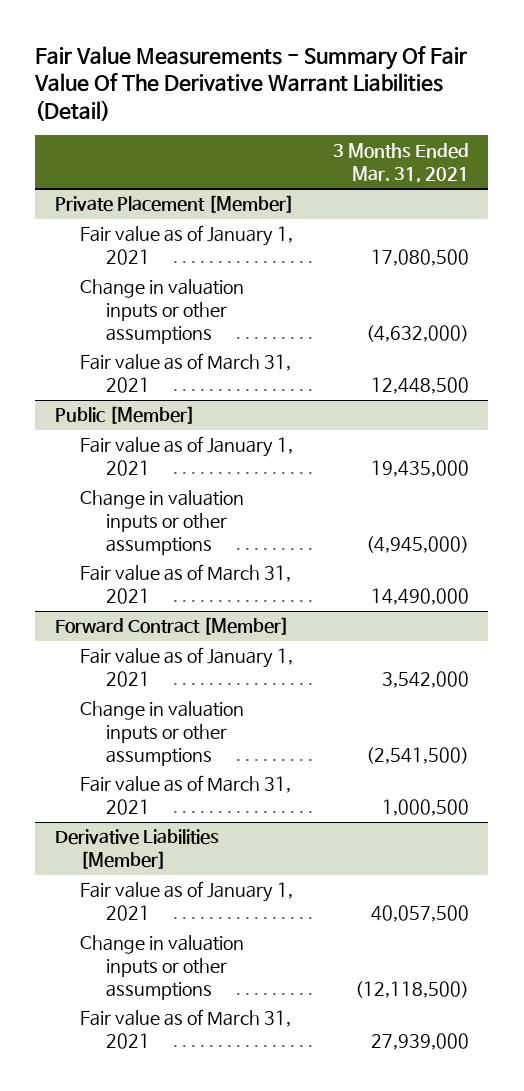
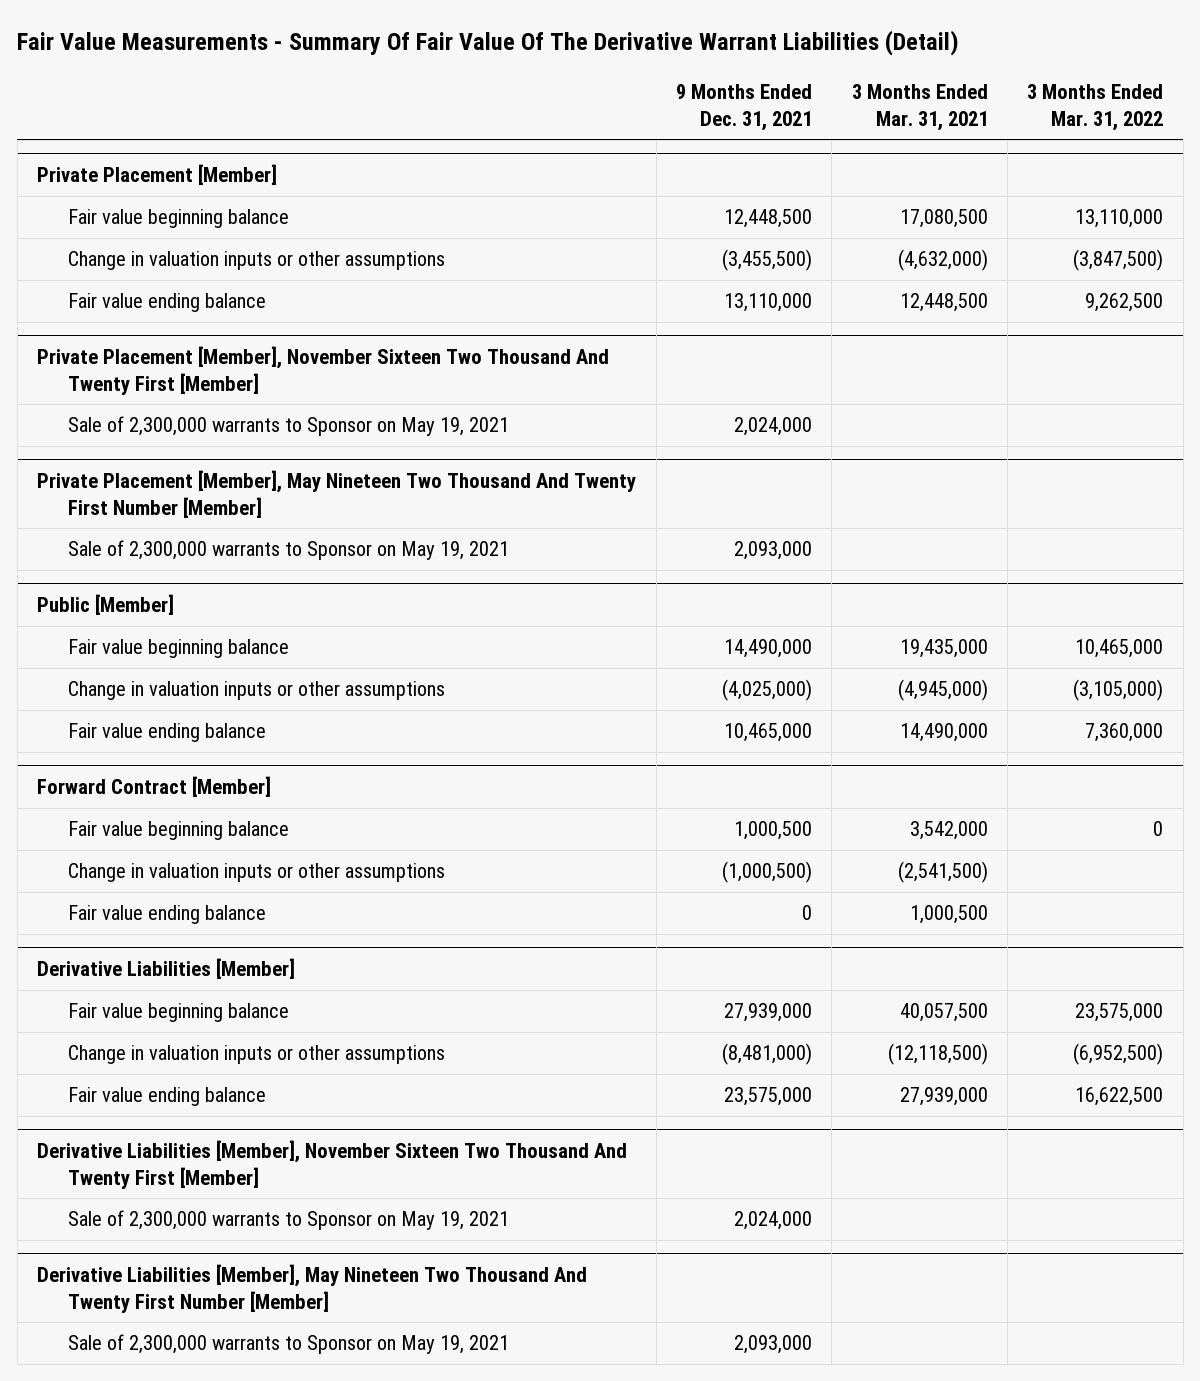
none -> [675,83,812,131] 9 Months Ended Dec. 31, 2021
none -> [1027,83,1164,131] 3 Months Ended Mar. 31, 2022
[80,225,294,266] Fair value as of January 1, 2021 -> [67,209,289,229] Fair value beginning balance
[80,353,292,394] Fair value as of March 31, 2021 -> [67,293,266,313] Fair value ending balance
none -> [37,345,610,395] Private Placement [Member], November Sixteen Two Thousand And Twenty First [Member]
none -> [67,416,509,437] Sale of 2,300,000 warrants to Sponsor on May 19, 2021
none -> [37,469,637,518] Private Placement [Member], May Nineteen Two Thousand And Twenty First Number [Member]
none -> [67,540,509,561] Sale of 2,300,000 warrants to Sponsor on May 19, 2021
[80,436,294,477] Fair value as of January 1, 2021 -> [67,639,289,659] Fair value beginning balance
[80,564,292,605] Fair value as of March 31, 2021 -> [67,723,266,743] Fair value ending balance
[80,647,294,688] Fair value as of January 1, 2021 -> [67,821,289,841] Fair value beginning balance
[80,775,292,816] Fair value as of March 31, 2021 -> [67,905,266,925] Fair value ending balance
[80,881,294,922] Fair value as of January 1, 2021 -> [67,1003,289,1023] Fair value beginning balance
[80,1009,292,1050] Fair value as of March 31, 2021 -> [67,1087,266,1107] Fair value ending balance
none -> [37,1139,628,1189] Derivative Liabilities [Member], November Sixteen Two Thousand And Twenty First [Member]
none -> [67,1210,509,1231] Sale of 2,300,000 warrants to Sponsor on May 19, 2021
none -> [37,1263,588,1313] Derivative Liabilities [Member], May Nineteen Two Thousand And Twenty First Number [Member]
none -> [67,1334,509,1355] Sale of 2,300,000 warrants to Sponsor on May 19, 2021

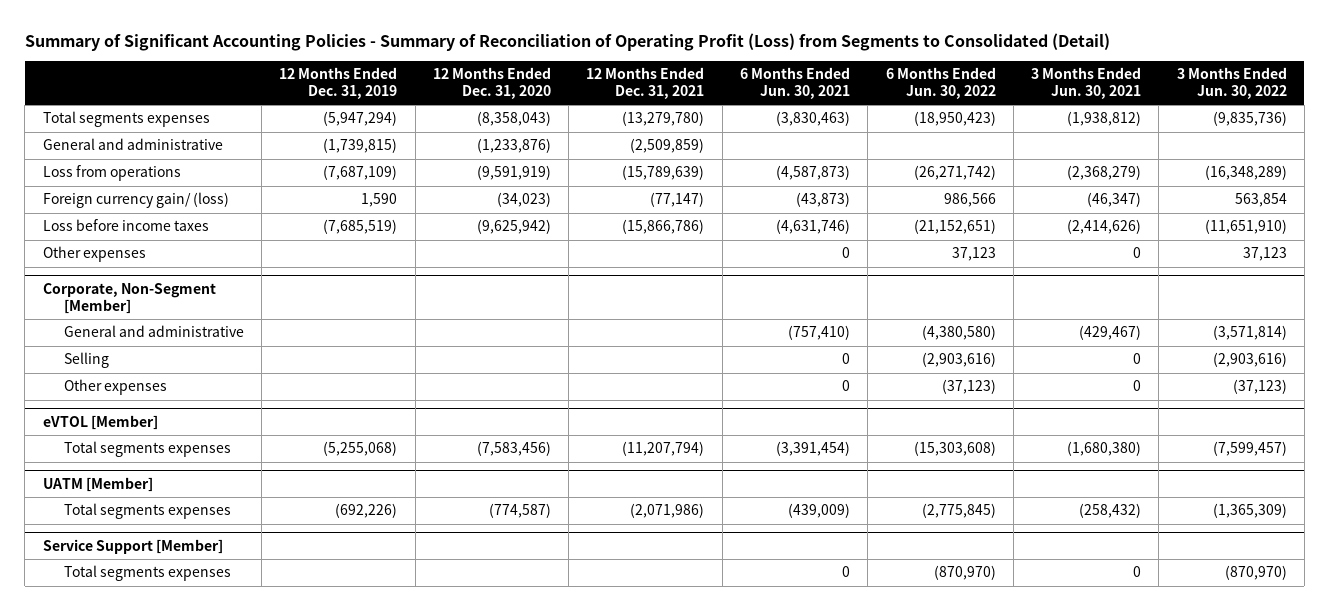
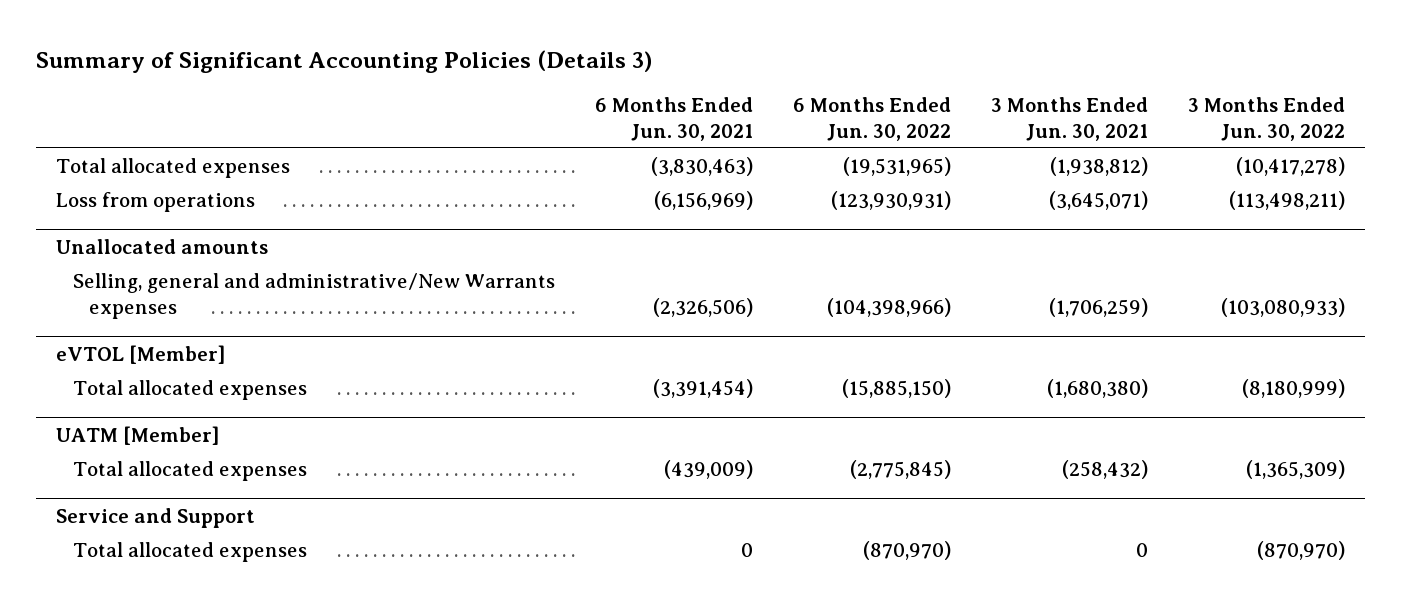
[24,32,1110,51] Summary of Significant Accounting Policies - Summary of Reconciliation of Operating Profit (Loss) from Segments to Consolidated (Detail) -> [36,49,653,73] Summary of Significant Accounting Policies (Details 3)
[279,67,398,99] 12 Months Ended Dec. 31, 2019 -> none
[432,67,551,99] 12 Months Ended Dec. 31, 2020 -> none
[586,67,705,99] 12 Months Ended Dec. 31, 2021 -> none
[42,138,223,151] General and administrative -> none
[42,192,229,209] Foreign currency gain/ (loss) -> none
[42,219,209,232] Loss before income taxes -> none
[42,246,146,263] Other expenses -> none
[63,325,244,338] General and administrative -> none
[63,352,109,369] Selling -> none
[63,379,167,396] Other expenses -> none
[42,111,210,128] Total segments expenses -> [56,158,291,179] Total allocated expenses
[913,111,996,127] (18,950,423) -> [842,157,951,177] (19,531,965)
[1212,111,1287,127] (9,835,736) -> [1235,157,1345,177] (10,417,278)
[776,165,851,181] (4,587,873) -> [653,191,753,211] (6,156,969)
[913,165,996,181] (26,271,742) -> [830,191,951,211] (123,930,931)
[1067,165,1142,181] (2,368,279) -> [1048,191,1148,211] (3,645,071)
[1204,165,1287,181] (16,348,289) -> [1228,191,1345,211] (113,498,211)
[42,282,216,314] Corporate, Non-Segment [Member] -> [56,238,269,254] Unallocated amounts
none -> [72,273,555,319] Selling, general and administrative/New Warrants expenses
[63,441,231,458] Total segments expenses -> [72,380,307,401] Total allocated expenses
[913,441,996,457] (15,303,608) -> [841,379,951,399] (15,885,150)
[1212,441,1287,457] (7,599,457) -> [1241,379,1345,399] (8,180,999)
[63,503,231,520] Total segments expenses -> [72,461,307,482] Total allocated expenses
[42,538,223,554] Service Support [Member] -> [56,507,256,528] Service and Support
[63,565,231,582] Total segments expenses -> [72,542,307,563] Total allocated expenses

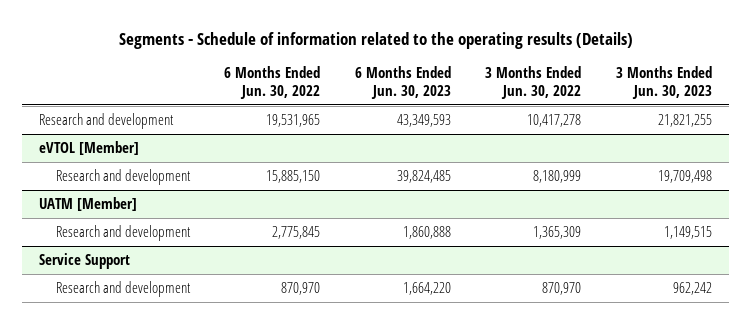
[36,49,653,73] Summary of Significant Accounting Policies (Details 3) -> [118,31,633,49] Segments - Schedule of information related to the operating results (Details)
[594,97,753,141] 6 Months Ended Jun. 30, 2021 -> none
[990,97,1148,141] 3 Months Ended Jun. 30, 2021 -> none
none -> [354,66,451,99] 6 Months Ended Jun. 30, 2023
none -> [615,66,712,99] 3 Months Ended Jun. 30, 2023
[56,158,291,179] Total allocated expenses -> none
[56,192,256,213] Loss from operations -> none
[56,238,269,254] Unallocated amounts -> none
[72,273,555,319] Selling, general and administrative/New Warrants expenses -> none
none -> [39,113,175,130] Research and development
[72,380,307,401] Total allocated expenses -> none
none -> [55,169,191,186] Research and development
[72,461,307,482] Total allocated expenses -> none
[72,542,307,563] Total allocated expenses -> none
none -> [55,225,191,242] Research and development
[56,507,256,528] Service and Support -> [39,253,131,270] Service Support
none -> [55,281,191,298] Research and development

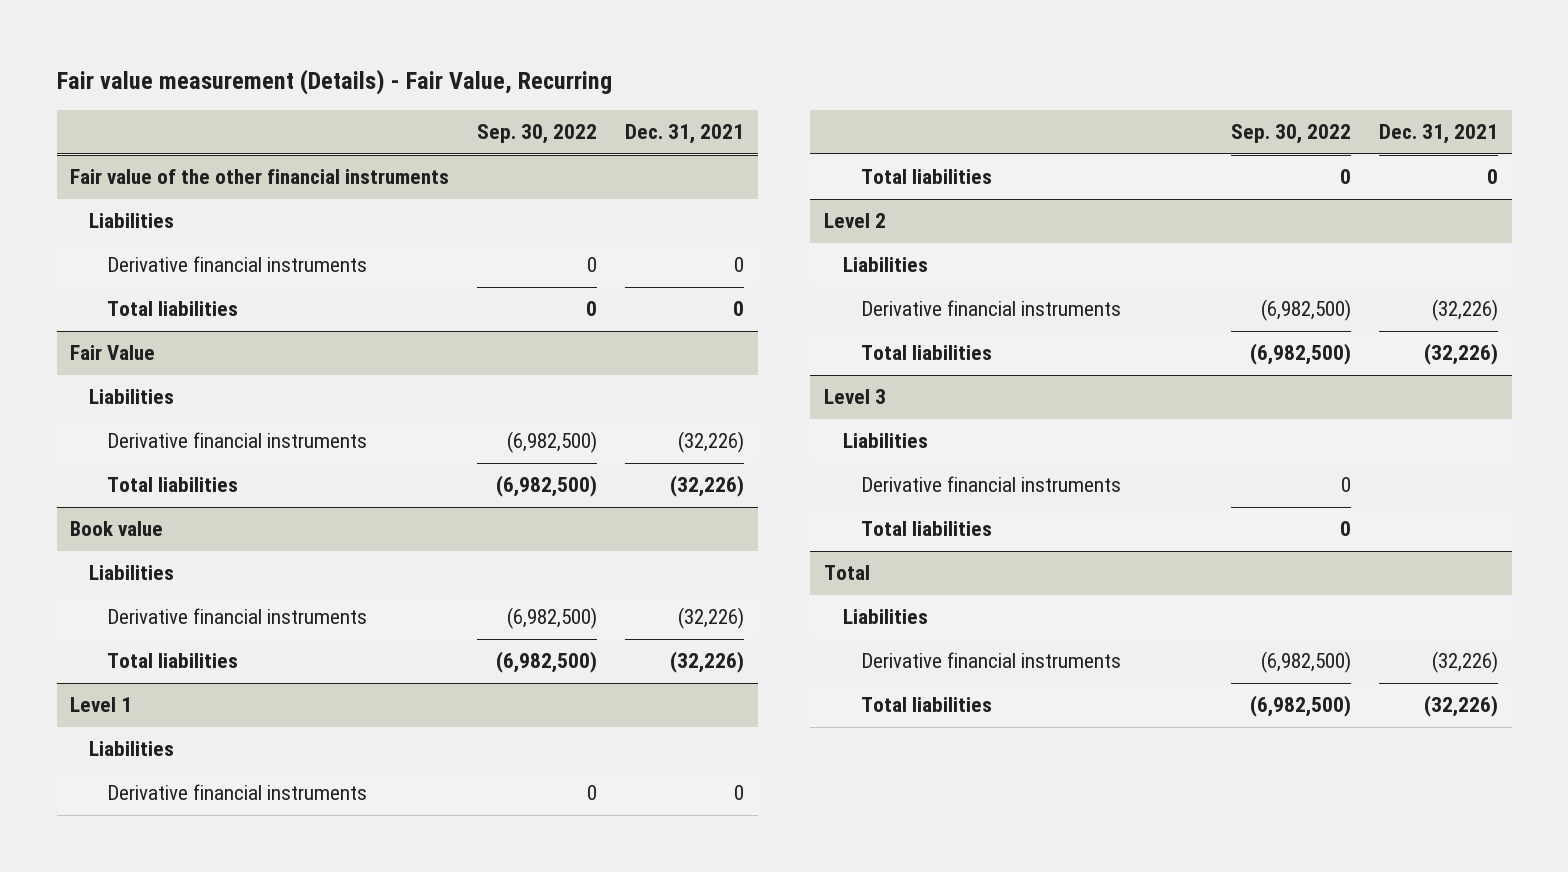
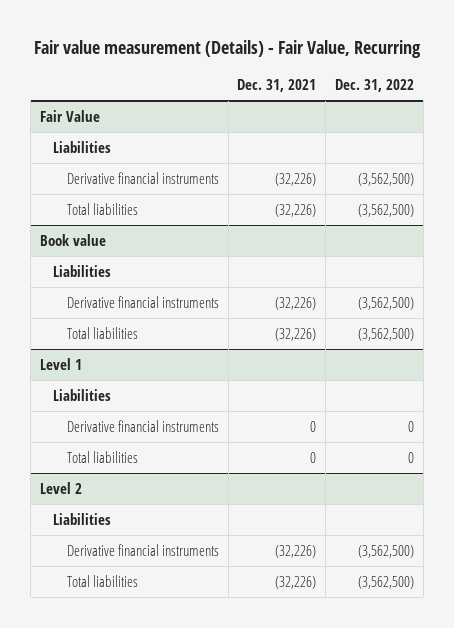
[477,124,598,145] Sep. 30, 2022 -> none
none -> [334,79,414,93] Dec. 31, 2022
[70,169,450,185] Fair value of the other financial instruments -> none
[88,213,174,229] Liabilities -> none
[107,256,368,273] Derivative financial instruments -> none
[107,301,239,317] Total liabilities -> none
[824,389,887,405] Level 3 -> none
[842,433,928,449] Liabilities -> none
[860,476,1121,493] Derivative financial instruments -> none
[860,521,992,537] Total liabilities -> none
[824,565,871,581] Total -> none
[842,609,928,625] Liabilities -> none
[860,652,1121,669] Derivative financial instruments -> none
[860,697,992,713] Total liabilities -> none

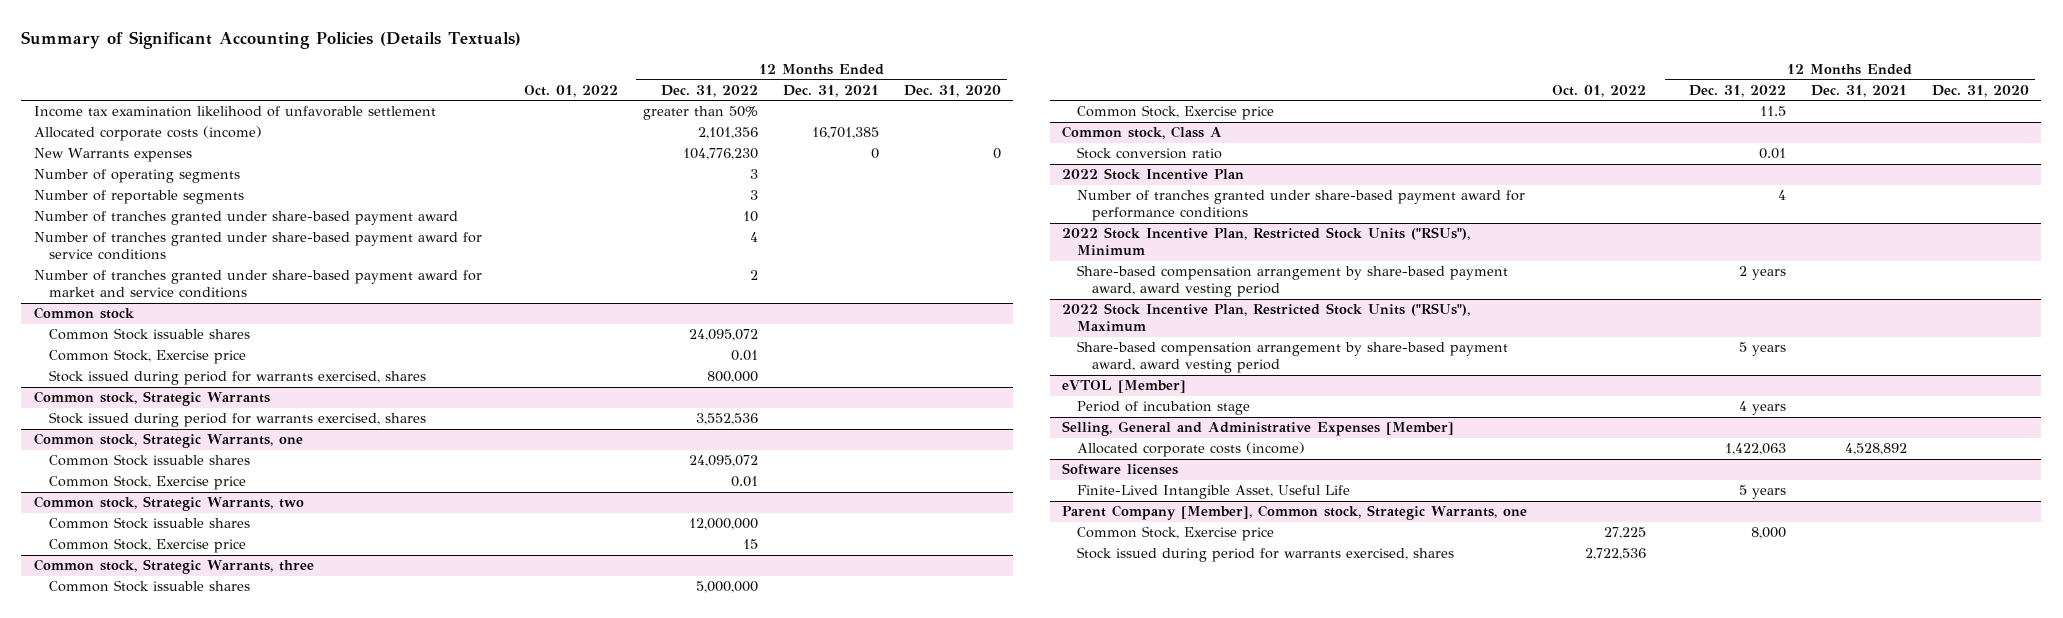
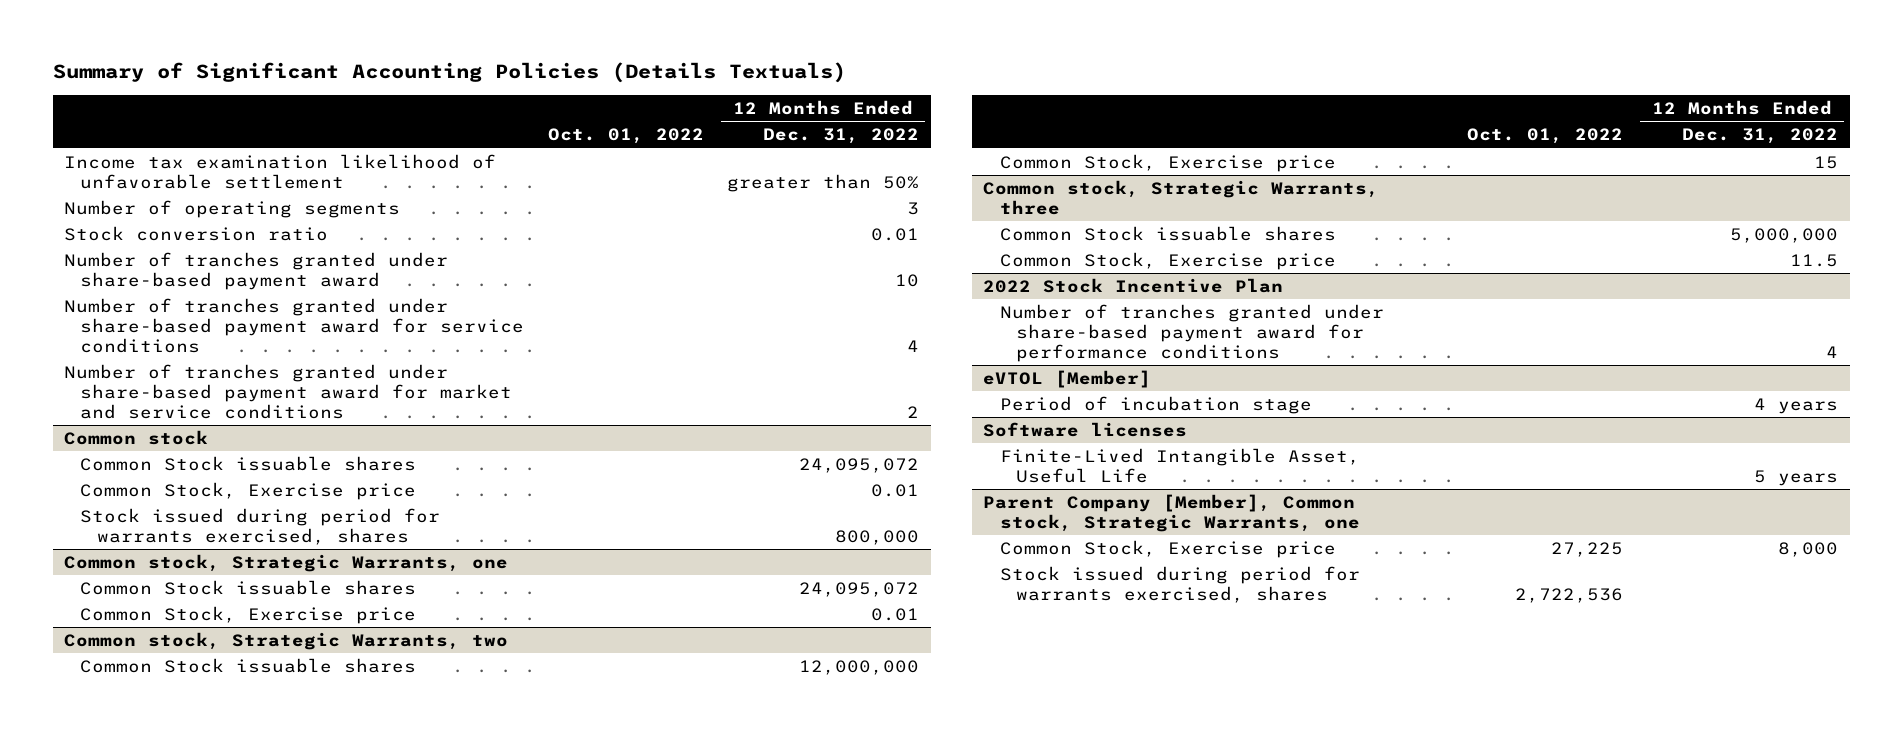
[782,84,879,97] Dec. 31, 2021 -> none
[903,84,1001,97] Dec. 31, 2020 -> none
[33,126,262,142] Allocated corporate costs (income) -> none
[33,148,192,163] New Warrants expenses -> none
[33,190,244,205] Number of reportable segments -> none
none -> [64,225,329,241] Stock conversion ratio
[33,391,270,407] Common stock, Strategic Warrants -> none
[48,412,426,428] Stock issued during period for warrants exercised, shares -> none
[1062,126,1223,140] Common stock, Class A -> none
[1077,147,1223,160] Stock conversion ratio -> none
[1062,227,1471,257] 2022 Stock Incentive Plan, Restricted Stock Units ("RSUs"), Minimum -> none
[1077,265,1509,298] Share-based compensation arrangement by share-based payment award, award vesting period -> none
[1062,303,1471,333] 2022 Stock Incentive Plan, Restricted Stock Units ("RSUs"), Maximum -> none
[1077,341,1509,374] Share-based compensation arrangement by share-based payment award, award vesting period -> none
[1062,421,1455,437] Selling, General and Administrative Expenses [Member] -> none
[1077,442,1306,458] Allocated corporate costs (income) -> none

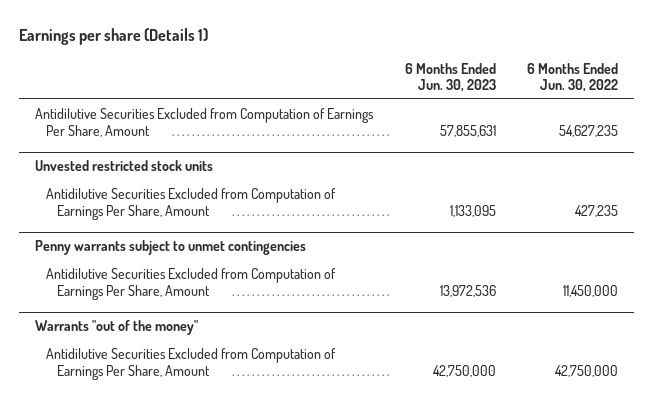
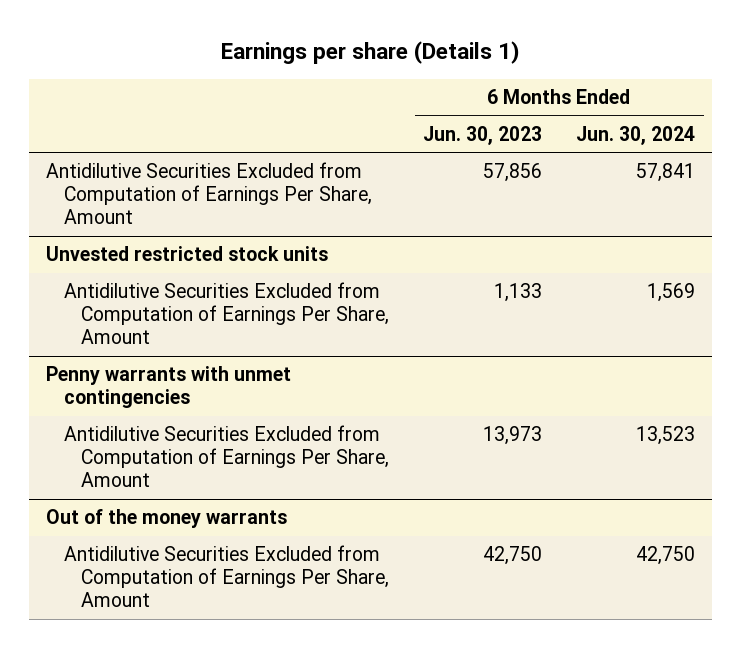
[527,62,619,93] 6 Months Ended Jun. 30, 2022 -> none
none -> [576,125,696,145] Jun. 30, 2024
[439,124,496,137] 57,855,631 -> [483,163,543,183] 57,856
[449,204,496,217] 1,133,095 -> [494,283,543,303] 1,133
[34,240,306,256] Penny warrants subject to unmet contingencies -> [46,366,292,409] Penny warrants with unmet contingencies
[439,284,496,297] 13,972,536 -> [483,426,543,446] 13,973
[34,320,198,336] Warrants "out of the money" -> [46,509,288,529] Out of the money warrants
[432,364,496,377] 42,750,000 -> [483,546,543,566] 42,750

